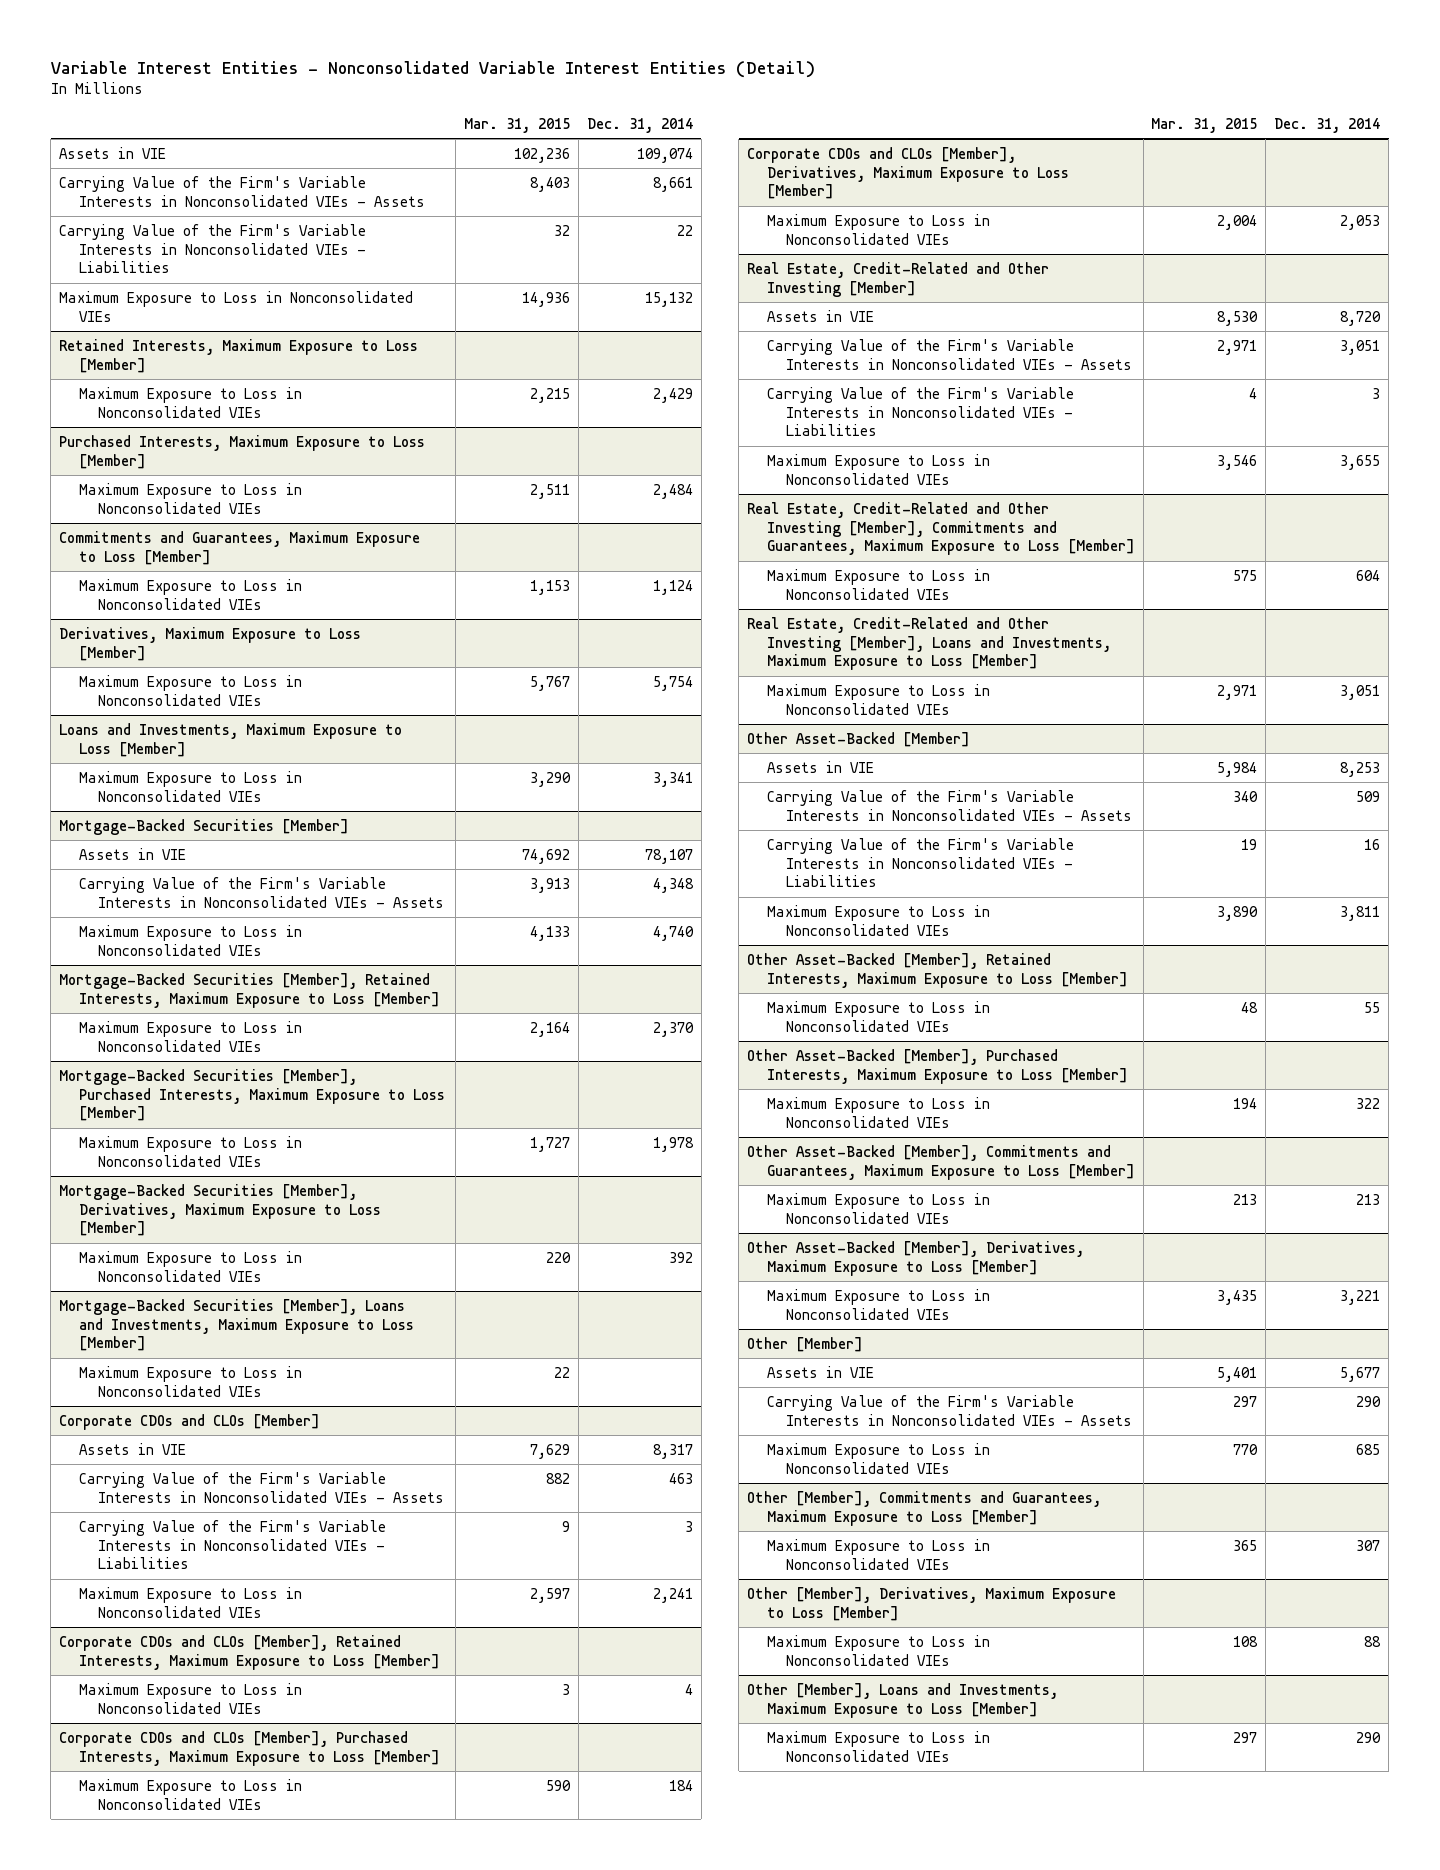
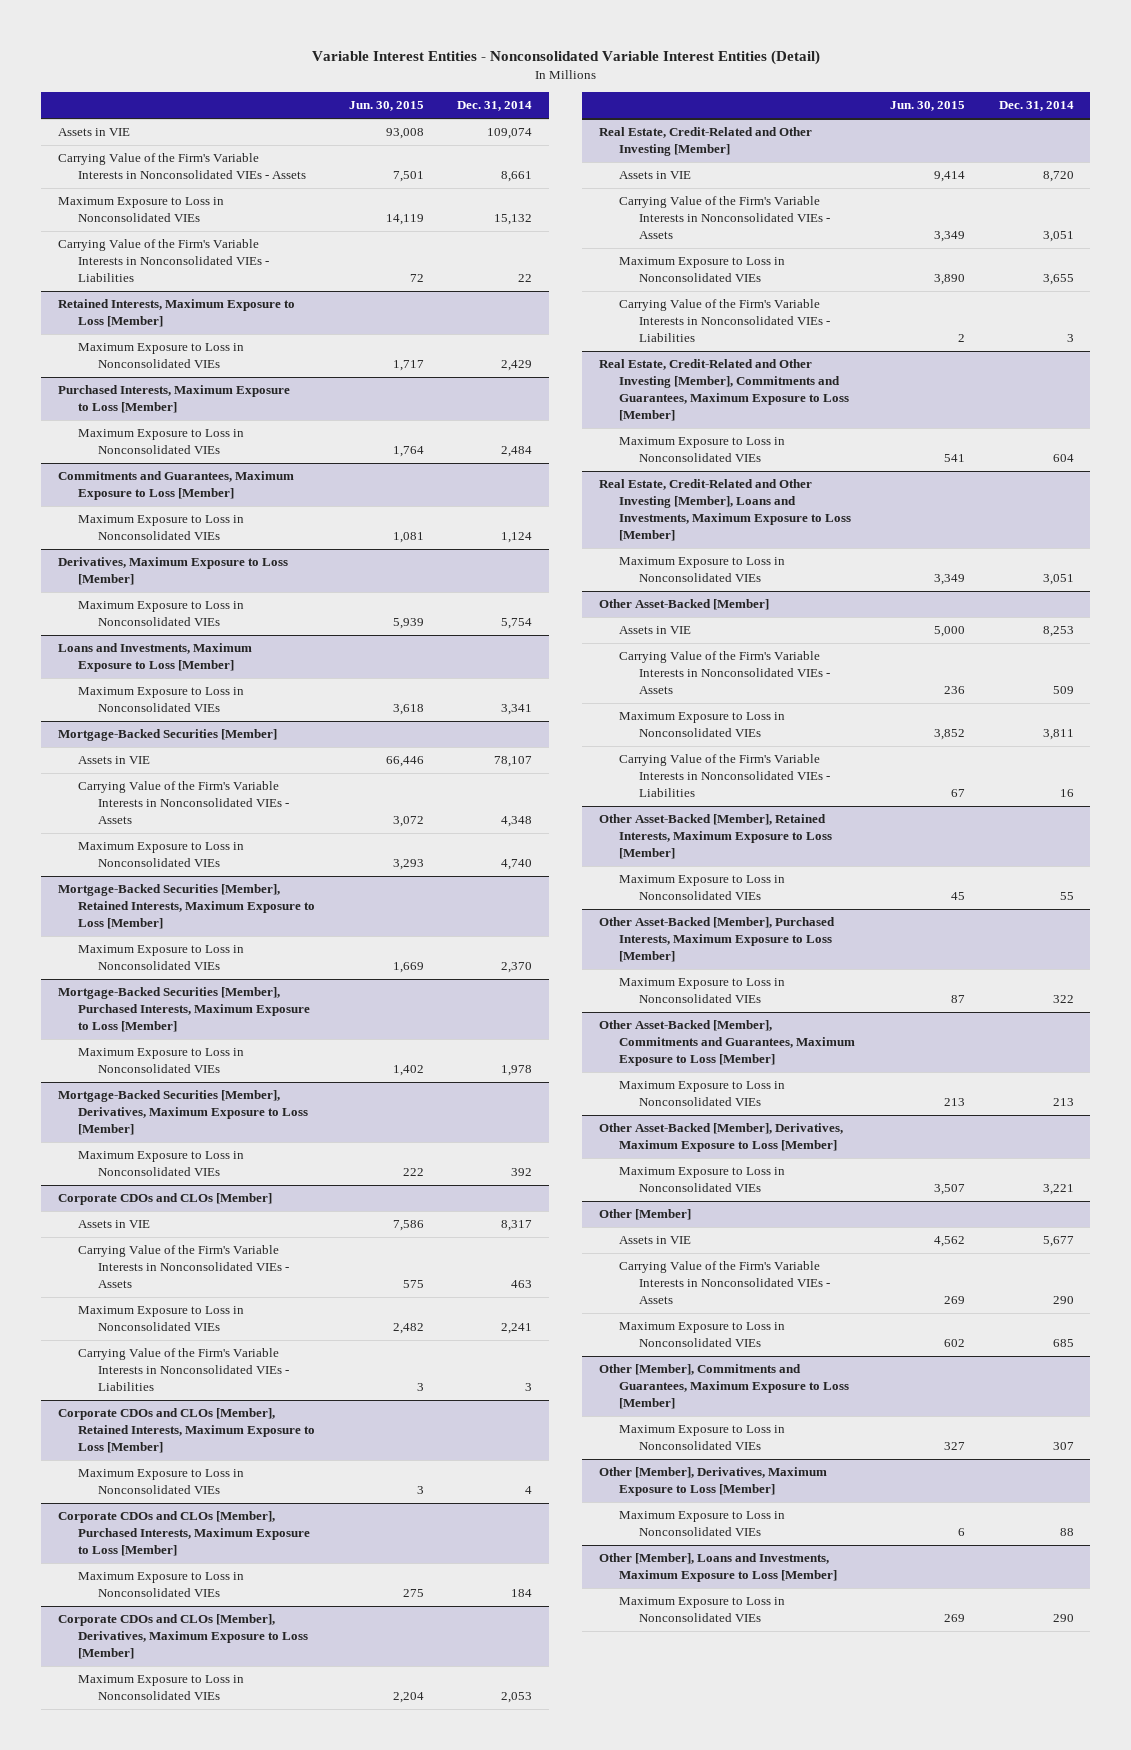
[463,117,570,133] Mar. 31, 2015 -> none
none -> [348,101,424,112] Jun. 30, 2015
[59,223,367,274] Carrying Value of the Firm's Variable Interests in Nonconsolidated VIEs - Liabilities -> [57,239,269,283] Carrying Value of the Firm's Variable Interests in Nonconsolidated VIEs - Liabilities
[59,1298,414,1352] Mortgage-Backed Securities [Member], Loans and Investments, Maximum Exposure to Loss [Member] -> none
[78,1365,302,1397] Maximum Exposure to Loss in Nonconsolidated VIEs -> none
[78,1519,386,1570] Carrying Value of the Firm's Variable Interests in Nonconsolidated VIEs - Liabilities -> [77,1348,289,1392] Carrying Value of the Firm's Variable Interests in Nonconsolidated VIEs - Liabilities
[766,386,1074,437] Carrying Value of the Firm's Variable Interests in Nonconsolidated VIEs - Liabilities -> [618,299,831,343] Carrying Value of the Firm's Variable Interests in Nonconsolidated VIEs - Liabilities
[766,837,1074,888] Carrying Value of the Firm's Variable Interests in Nonconsolidated VIEs - Liabilities -> [618,754,831,798] Carrying Value of the Firm's Variable Interests in Nonconsolidated VIEs - Liabilities

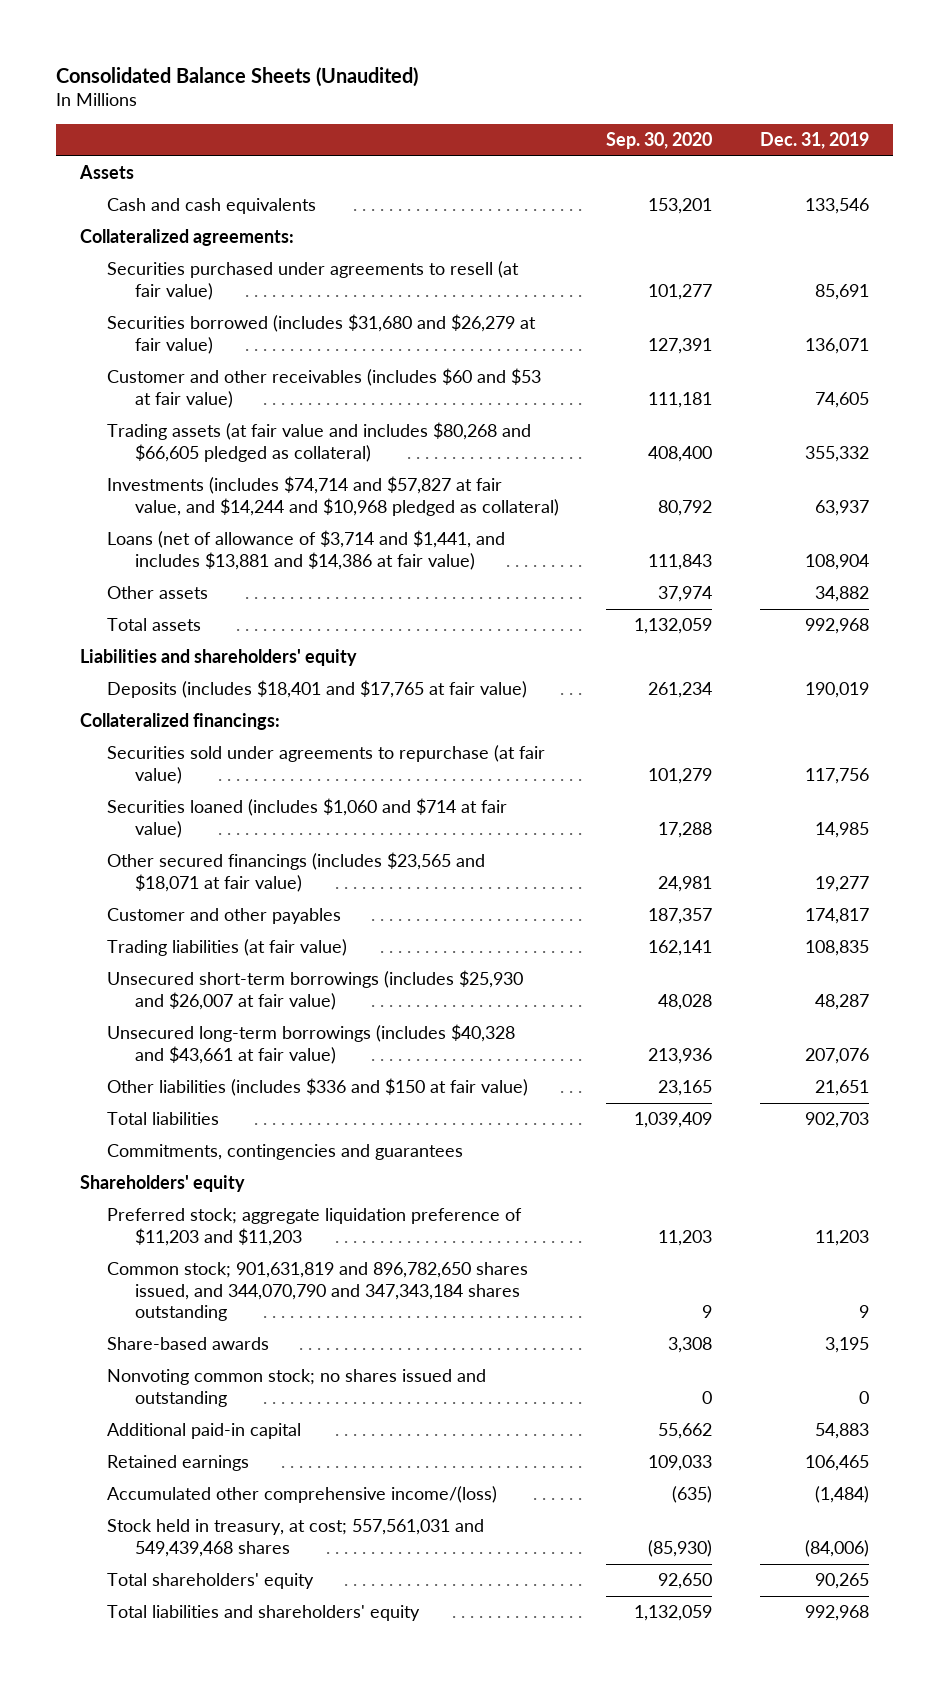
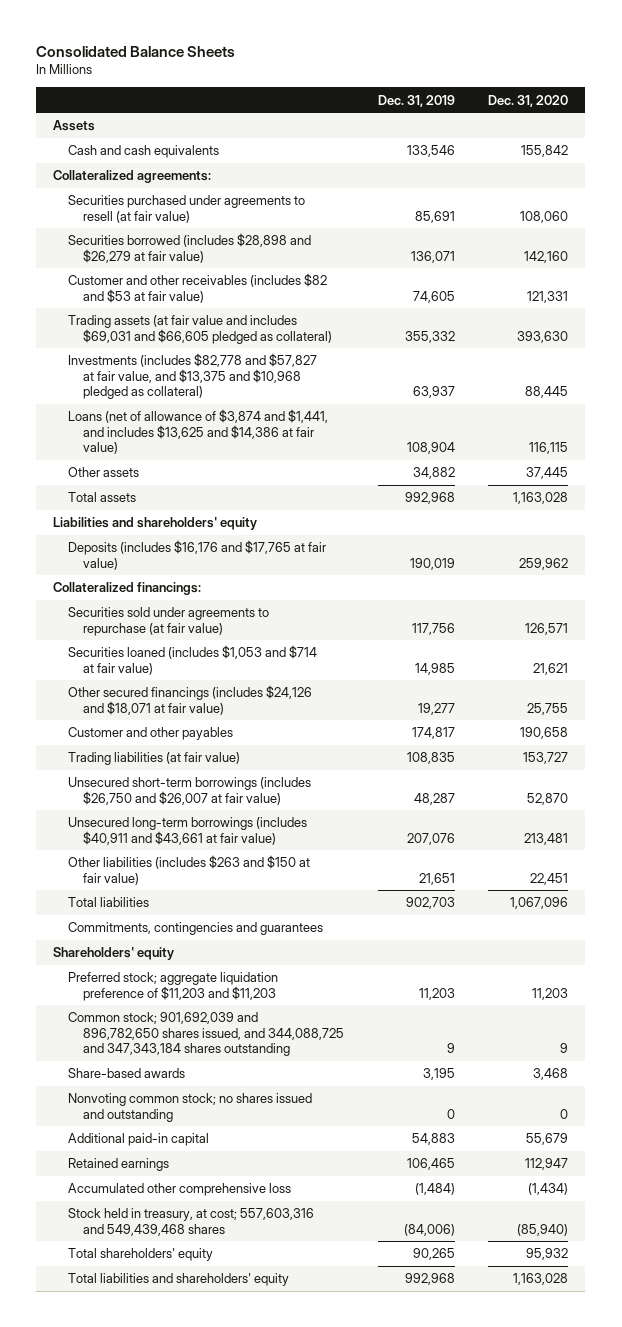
[56,67,419,88] Consolidated Balance Sheets (Unaudited) -> [36,45,236,57] Consolidated Balance Sheets
[606,132,713,150] Sep. 30, 2020 -> none
none -> [488,94,569,107] Dec. 31, 2020
[107,314,537,354] Securities borrowed (includes $31,680 and $26,279 at fair value) -> [68,233,312,263] Securities borrowed (includes $28,898 and $26,279 at fair value)
[107,368,542,408] Customer and other receivables (includes $60 and $53 at fair value) -> [68,273,328,303] Customer and other receivables (includes $82 and $53 at fair value)
[107,422,532,462] Trading assets (at fair value and includes $80,268 and $66,605 pledged as collateral) -> [68,315,332,344] Trading assets (at fair value and includes $69,031 and $66,605 pledged as collateral)
[107,476,559,516] Investments (includes $74,714 and $57,827 at fair value, and $14,244 and $10,968 pledged as collateral) -> [68,353,318,399] Investments (includes $82,778 and $57,827 at fair value, and $13,375 and $10,968 pledged as collateral)
[107,530,506,570] Loans (net of allowance of $3,714 and $1,441, and includes $13,881 and $14,386 at fair value) -> [68,409,329,454] Loans (net of allowance of $3,874 and $1,441, and includes $13,625 and $14,386 at fair value)
[107,680,528,699] Deposits (includes $18,401 and $17,765 at fair value) -> [68,540,327,570] Deposits (includes $16,176 and $17,765 at fair value)
[107,798,508,838] Securities loaned (includes $1,060 and $714 at fair value) -> [68,645,318,675] Securities loaned (includes $1,053 and $714 at fair value)
[107,852,486,892] Other secured financings (includes $23,565 and $18,071 at fair value) -> [68,685,313,715] Other secured financings (includes $24,126 and $18,071 at fair value)
[107,970,524,1010] Unsecured short-term borrowings (includes $25,930 and $26,007 at fair value) -> [68,777,312,805] Unsecured short-term borrowings (includes $26,750 and $26,007 at fair value)
[107,1024,516,1064] Unsecured long-term borrowings (includes $40,328 and $43,661 at fair value) -> [68,817,308,845] Unsecured long-term borrowings (includes $40,911 and $43,661 at fair value)
[107,1078,529,1097] Other liabilities (includes $336 and $150 at fair value) -> [68,855,311,885] Other liabilities (includes $263 and $150 at fair value)
[107,1262,529,1322] Common stock; 901,631,819 and 896,782,650 shares issued, and 344,070,790 and 347,343,184 shares outstanding -> [68,1012,344,1056] Common stock; 901,692,039 and 896,782,650 shares issued, and 344,088,725 and 347,343,184 shares outstanding
[107,1486,498,1504] Accumulated other comprehensive income/(loss) -> [68,1183,292,1197] Accumulated other comprehensive loss
[107,1519,485,1557] Stock held in treasury, at cost; 557,561,031 and 549,439,468 shares -> [68,1208,315,1236] Stock held in treasury, at cost; 557,603,316 and 549,439,468 shares

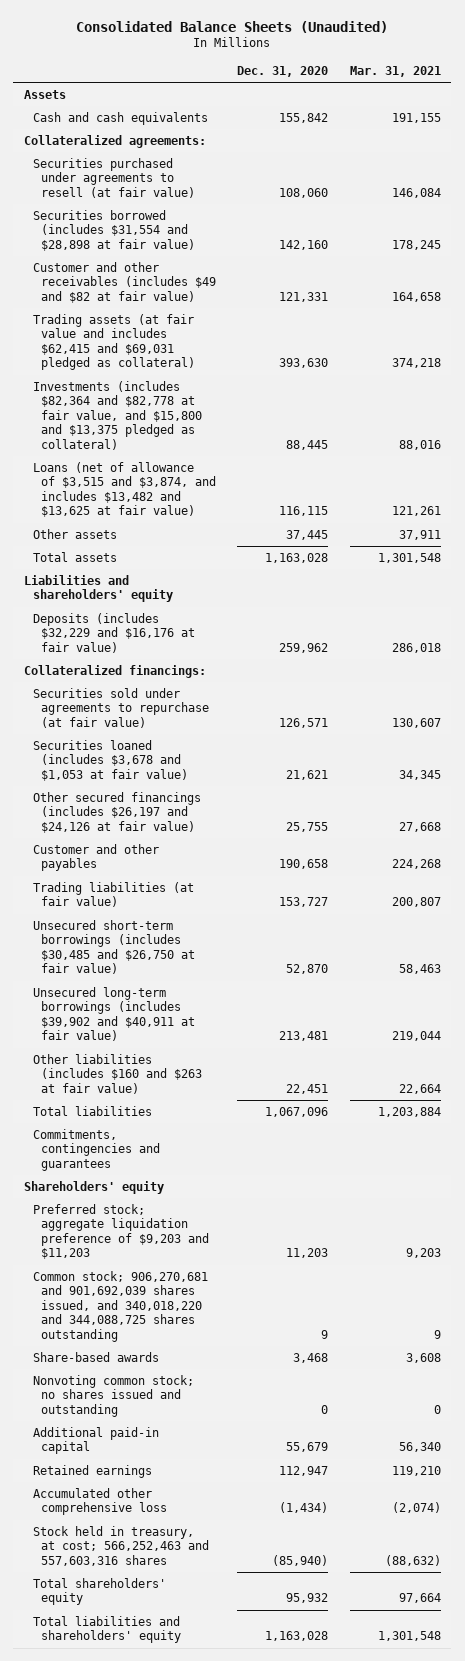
[36,45,236,57] Consolidated Balance Sheets -> [76,20,389,33] Consolidated Balance Sheets (Unaudited)
[377,94,455,107] Dec. 31, 2019 -> none
none -> [349,65,441,77] Mar. 31, 2021
[68,233,312,263] Securities borrowed (includes $28,898 and $26,279 at fair value) -> [32,209,196,251] Securities borrowed (includes $31,554 and $28,898 at fair value)
[68,273,328,303] Customer and other receivables (includes $82 and $53 at fair value) -> [32,261,217,303] Customer and other receivables (includes $49 and $82 at fair value)
[68,315,332,344] Trading assets (at fair value and includes $69,031 and $66,605 pledged as collateral) -> [32,313,196,371] Trading assets (at fair value and includes $62,415 and $69,031 pledged as collateral)
[68,353,318,399] Investments (includes $82,778 and $57,827 at fair value, and $13,375 and $10,968 pledged as collateral) -> [32,380,203,450] Investments (includes $82,364 and $82,778 at fair value, and $15,800 and $13,375 pledged as collateral)
[68,409,329,454] Loans (net of allowance of $3,874 and $1,441, and includes $13,625 and $14,386 at fair value) -> [32,461,217,518] Loans (net of allowance of $3,515 and $3,874, and includes $13,482 and $13,625 at fair value)
[68,540,327,570] Deposits (includes $16,176 and $17,765 at fair value) -> [32,612,196,653] Deposits (includes $32,229 and $16,176 at fair value)
[68,645,318,675] Securities loaned (includes $1,053 and $714 at fair value) -> [32,739,189,781] Securities loaned (includes $3,678 and $1,053 at fair value)
[68,685,313,715] Other secured financings (includes $24,126 and $18,071 at fair value) -> [32,791,201,833] Other secured financings (includes $26,197 and $24,126 at fair value)
[68,777,312,805] Unsecured short-term borrowings (includes $26,750 and $26,007 at fair value) -> [32,919,196,975] Unsecured short-term borrowings (includes $30,485 and $26,750 at fair value)
[68,817,308,845] Unsecured long-term borrowings (includes $40,911 and $43,661 at fair value) -> [32,986,196,1042] Unsecured long-term borrowings (includes $39,902 and $40,911 at fair value)
[68,855,311,885] Other liabilities (includes $263 and $150 at fair value) -> [32,1053,203,1094] Other liabilities (includes $160 and $263 at fair value)
[68,972,279,1001] Preferred stock; aggregate liquidation preference of $11,203 and $11,203 -> [32,1203,210,1260] Preferred stock; aggregate liquidation preference of $9,203 and $11,203
[68,1012,344,1056] Common stock; 901,692,039 and 896,782,650 shares issued, and 344,088,725 and 347,343,184 shares outstanding -> [32,1270,208,1342] Common stock; 906,270,681 and 901,692,039 shares issued, and 340,018,220 and 344,088,725 shares outstanding
[68,1208,315,1236] Stock held in treasury, at cost; 557,603,316 and 549,439,468 shares -> [32,1525,210,1566] Stock held in treasury, at cost; 566,252,463 and 557,603,316 shares

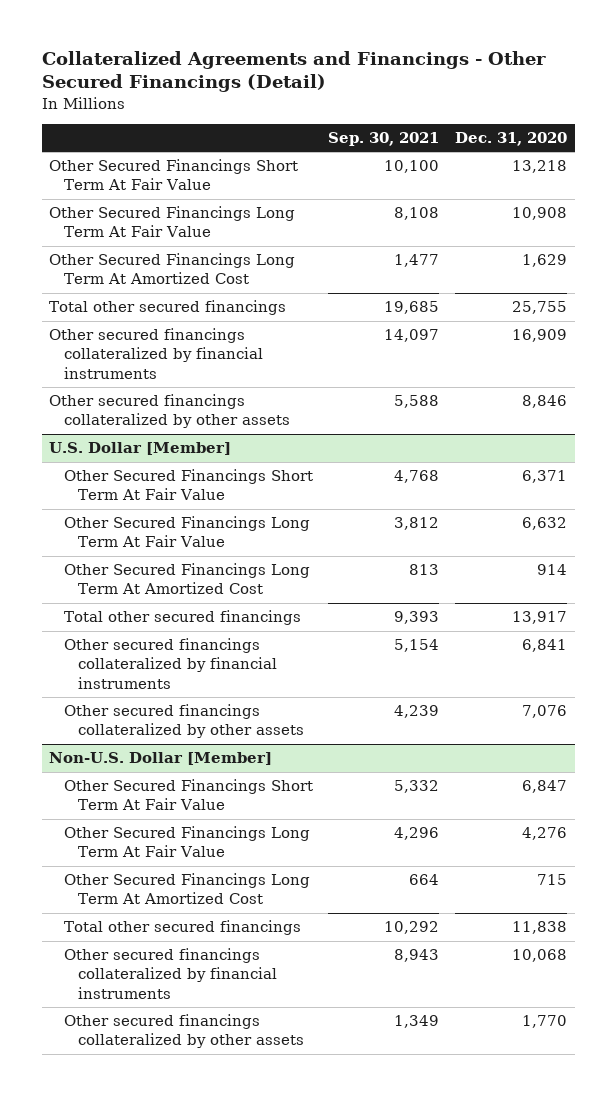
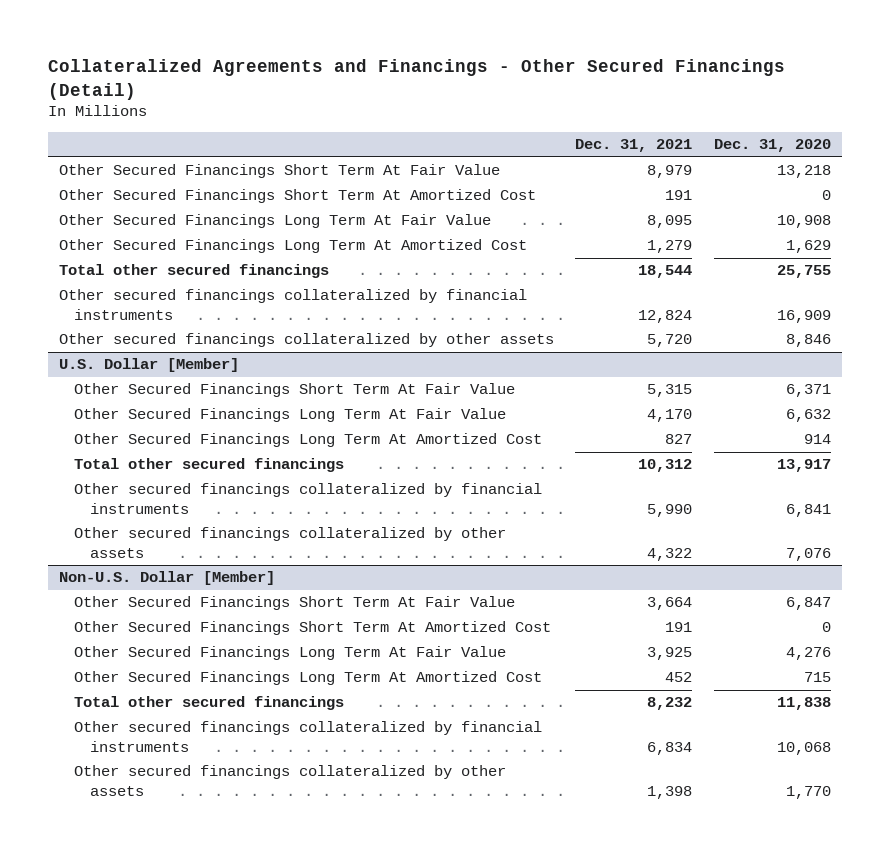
[328,132,440,147] Sep. 30, 2021 -> none
none -> [575,139,693,153] Dec. 31, 2021
none -> [58,189,536,204] Other Secured Financings Short Term At Amortized Cost
none -> [74,621,552,636] Other Secured Financings Short Term At Amortized Cost

